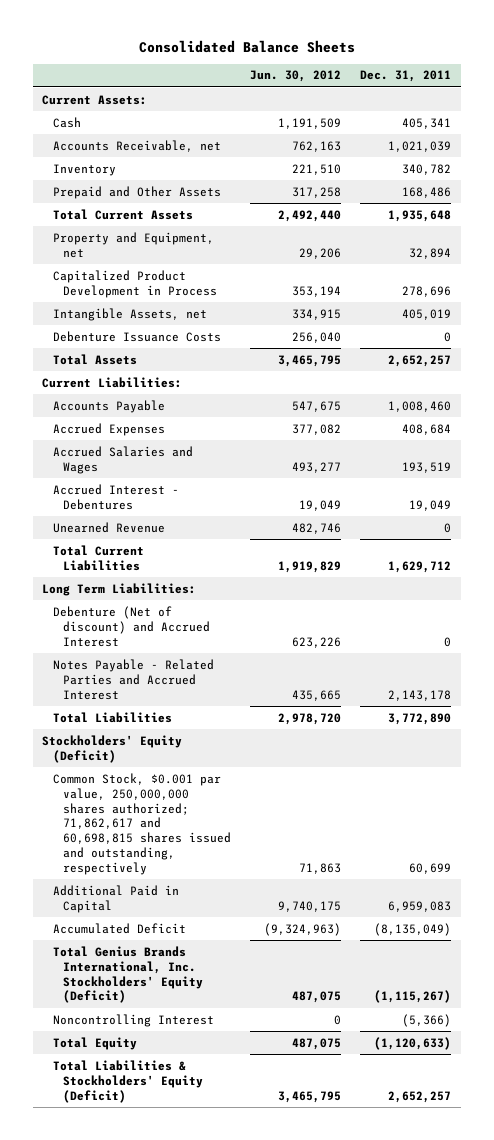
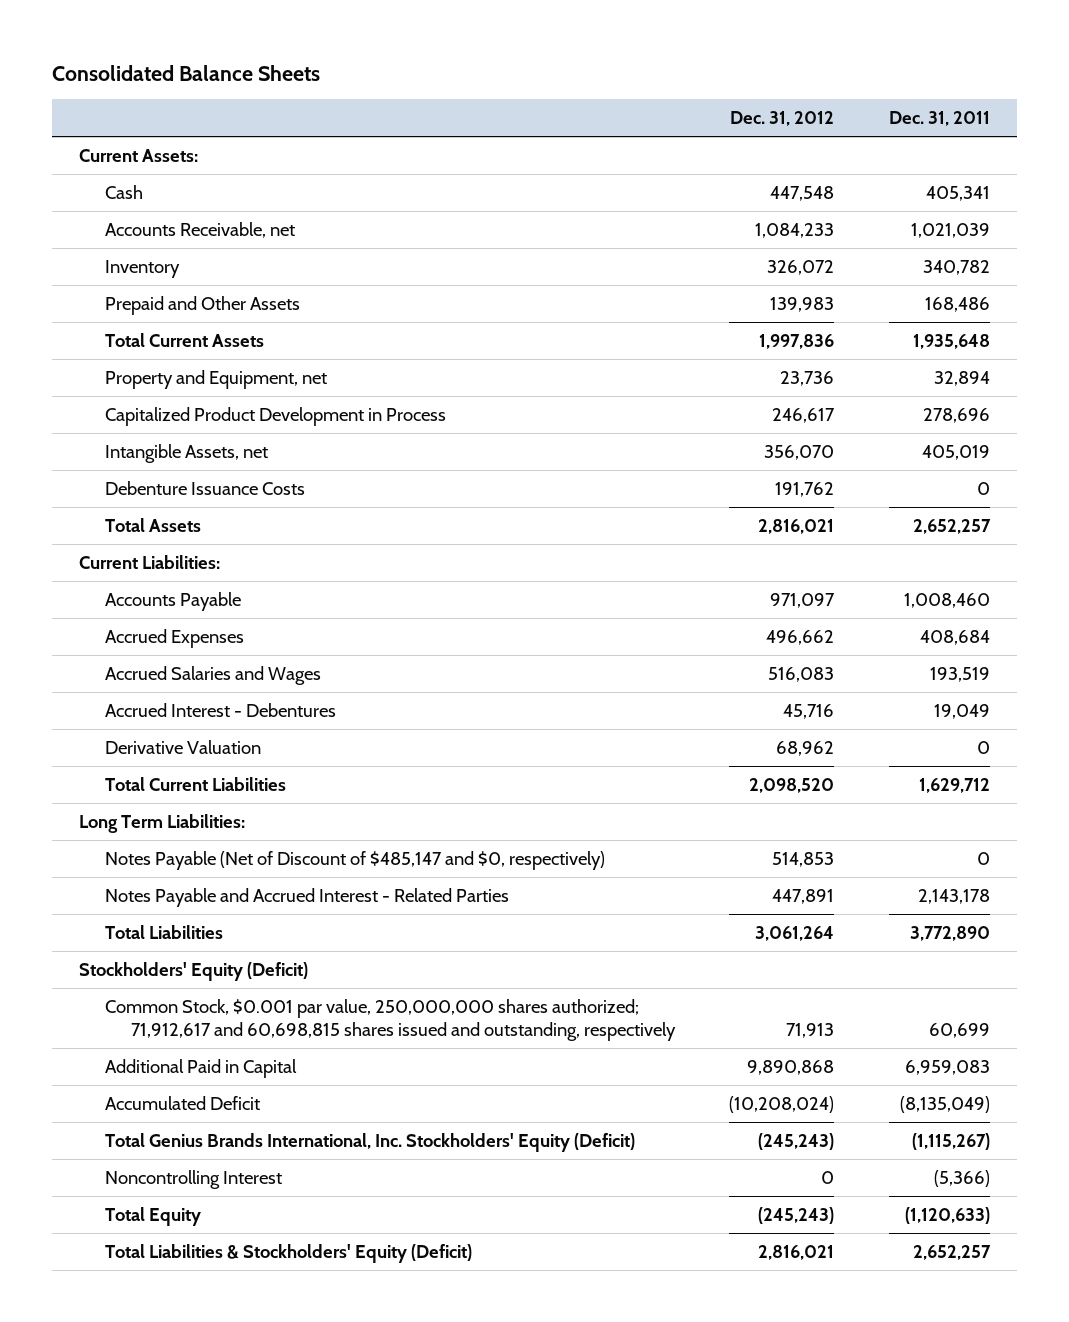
[250,70,342,83] Jun. 30, 2012 -> none
none -> [730,111,835,127] Dec. 31, 2012
[52,521,165,533] Unearned Revenue -> none
none -> [104,740,261,755] Derivative Valuation
[52,605,211,647] Debenture (Net of discount) and Accrued Interest -> [104,851,605,871] Notes Payable (Net of Discount of $485,147 and $0, respectively)
[52,658,214,700] Notes Payable - Related Parties and Accrued Interest -> [104,888,509,908] Notes Payable and Accrued Interest - Related Parties
[52,772,232,875] Common Stock, $0.001 par value, 250,000,000 shares authorized; 71,862,617 and 60,698,815 shares issued and outstanding, respectively -> [104,999,676,1042] Common Stock, $0.001 par value, 250,000,000 shares authorized; 71,912,617 and 60,698,815 shares issued and outstanding, respectively

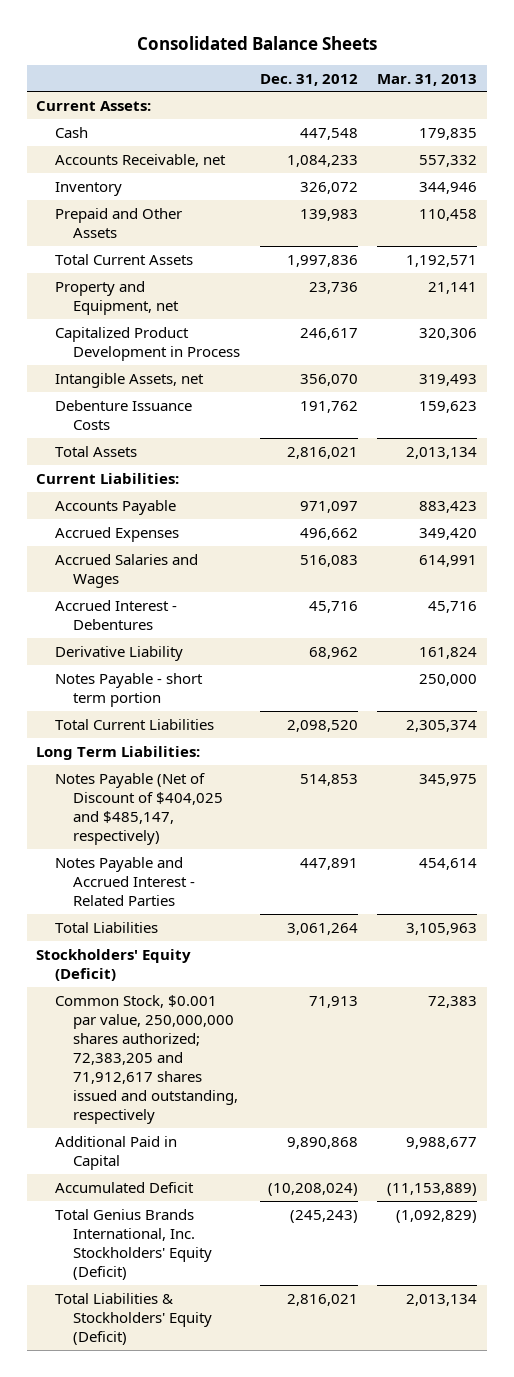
[888,111,990,127] Dec. 31, 2011 -> none
none -> [377,73,478,86] Mar. 31, 2013
[104,740,261,755] Derivative Valuation -> [54,645,183,661] Derivative Liability
none -> [54,672,203,707] Notes Payable - short term portion
[104,851,605,871] Notes Payable (Net of Discount of $485,147 and $0, respectively) -> [54,772,224,845] Notes Payable (Net of Discount of $404,025 and $485,147, respectively)
[104,999,676,1042] Common Stock, $0.001 par value, 250,000,000 shares authorized; 71,912,617 and 60,698,815 shares issued and outstanding, respectively -> [54,994,239,1124] Common Stock, $0.001 par value, 250,000,000 shares authorized; 72,383,205 and 71,912,617 shares issued and outstanding, respectively
[104,1170,282,1190] Noncontrolling Interest -> none
[104,1207,201,1227] Total Equity -> none

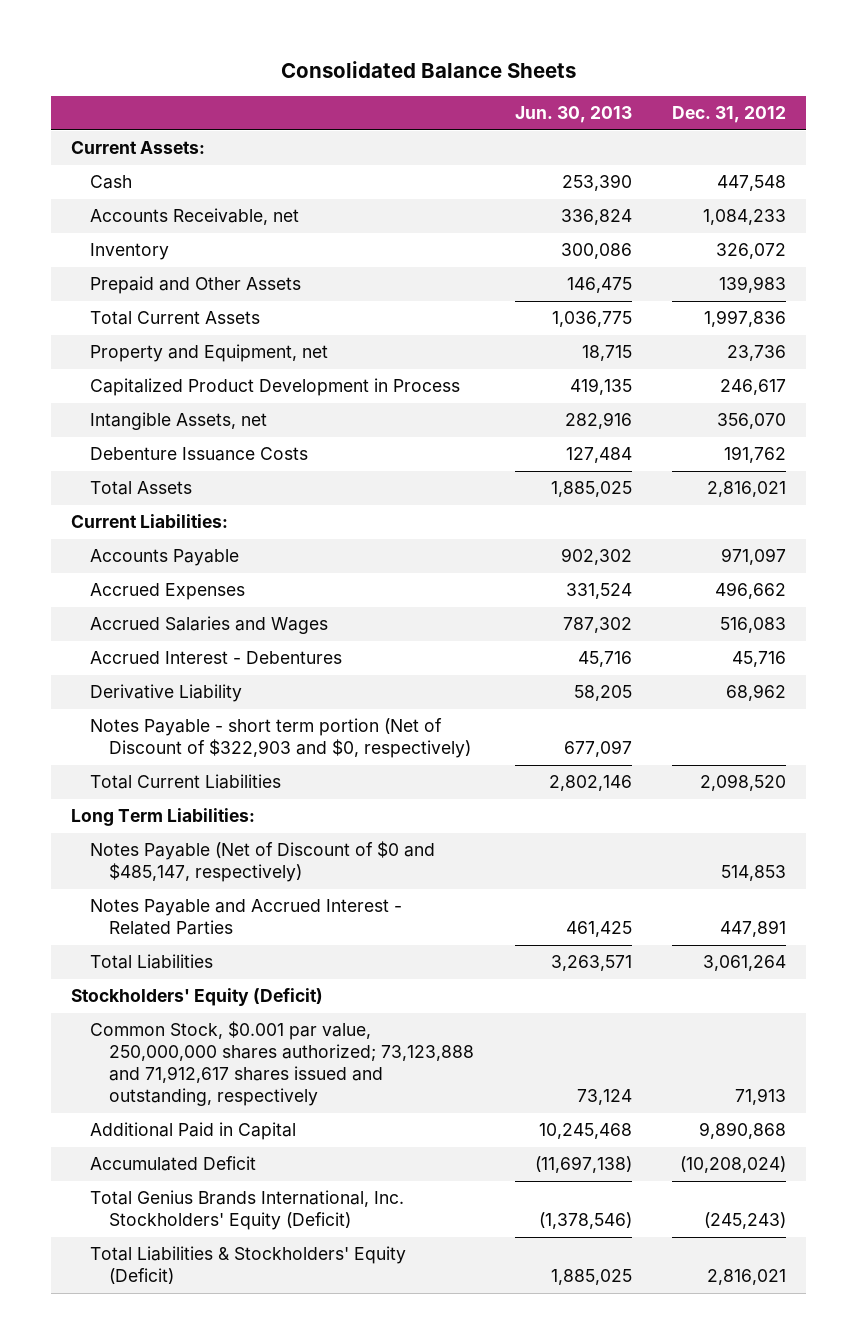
[377,73,478,86] Mar. 31, 2013 -> none
none -> [514,106,632,124] Jun. 30, 2013
[54,672,203,707] Notes Payable - short term portion -> [90,718,472,759] Notes Payable - short term portion (Net of Discount of $322,903 and $0, respectively)
[54,772,224,845] Notes Payable (Net of Discount of $404,025 and $485,147, respectively) -> [90,841,436,883] Notes Payable (Net of Discount of $0 and $485,147, respectively)
[54,994,239,1124] Common Stock, $0.001 par value, 250,000,000 shares authorized; 72,383,205 and 71,912,617 shares issued and outstanding, respectively -> [90,1021,475,1107] Common Stock, $0.001 par value, 250,000,000 shares authorized; 73,123,888 and 71,912,617 shares issued and outstanding, respectively

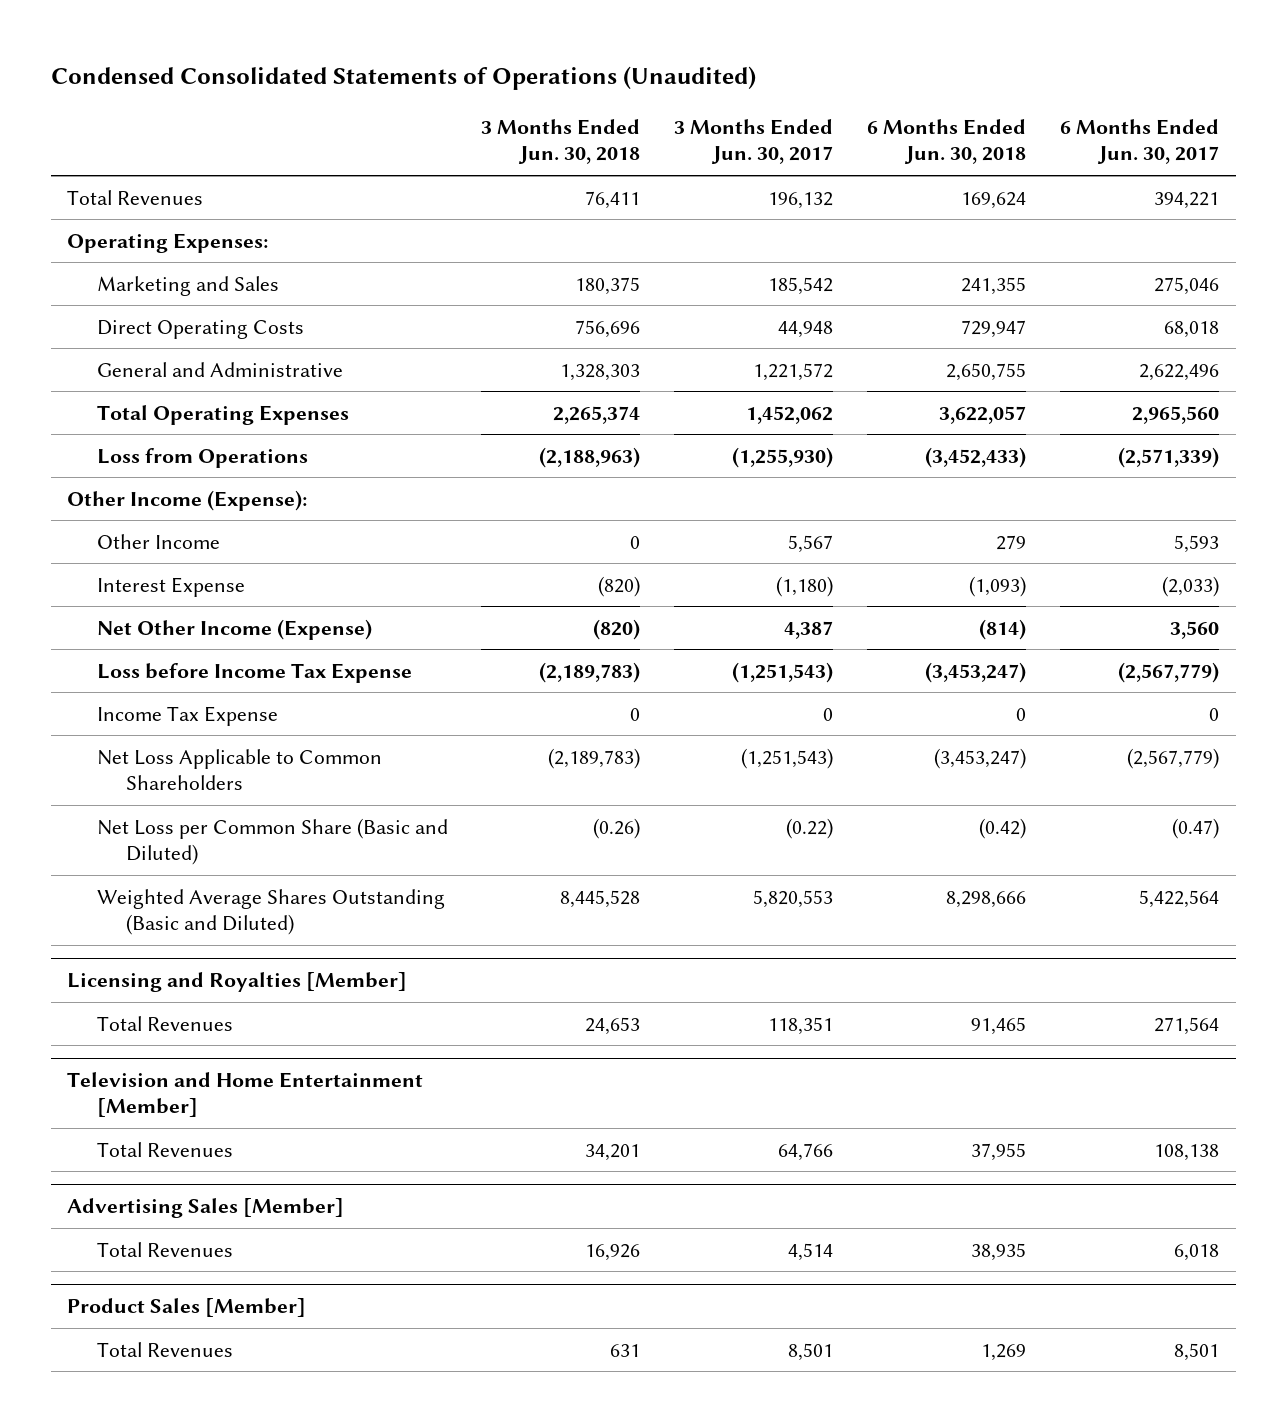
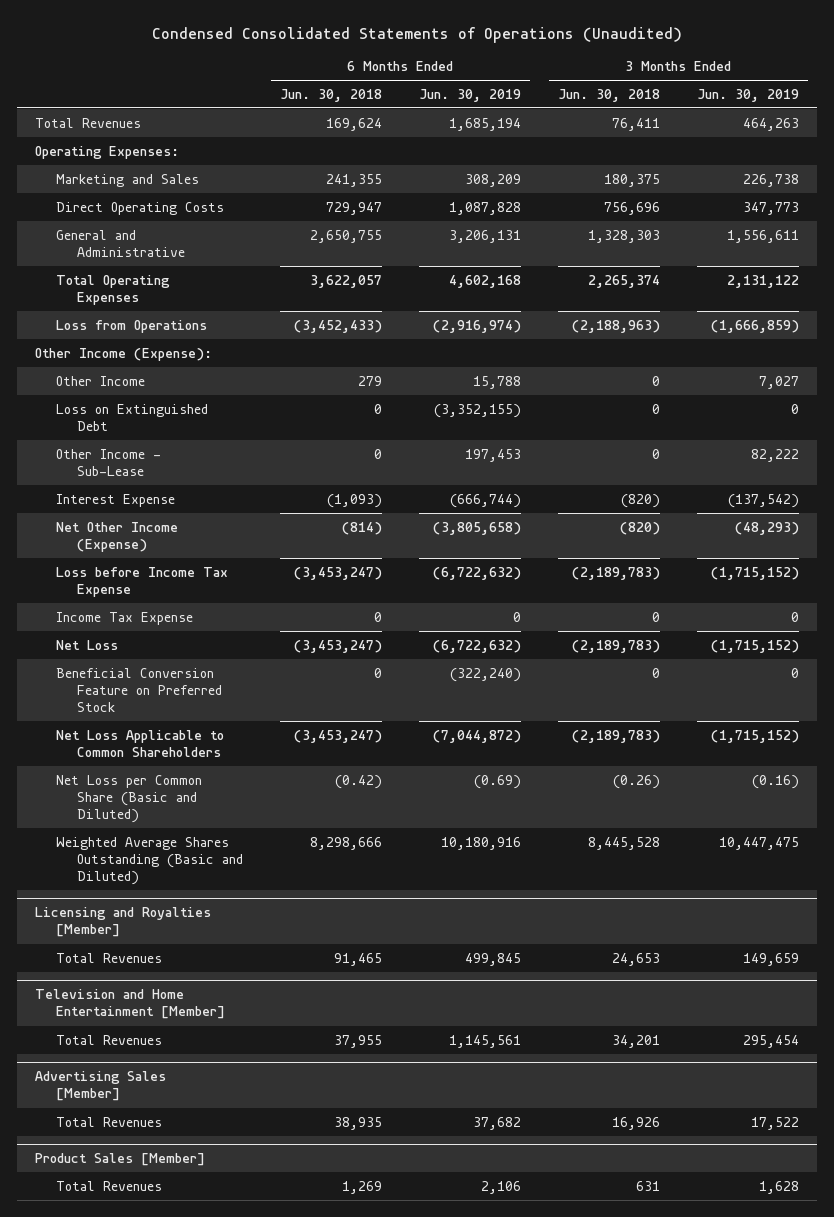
[674,119,834,165] 3 Months Ended Jun. 30, 2017 -> none
[1059,119,1219,165] 6 Months Ended Jun. 30, 2017 -> none
none -> [418,88,521,102] Jun. 30, 2019
none -> [696,88,799,102] Jun. 30, 2019
none -> [56,403,209,431] Loss on Extinguished Debt
none -> [56,448,162,476] Other Income - Sub-Lease
none -> [56,639,119,650] Net Loss
none -> [56,667,223,713] Beneficial Conversion Feature on Preferred Stock

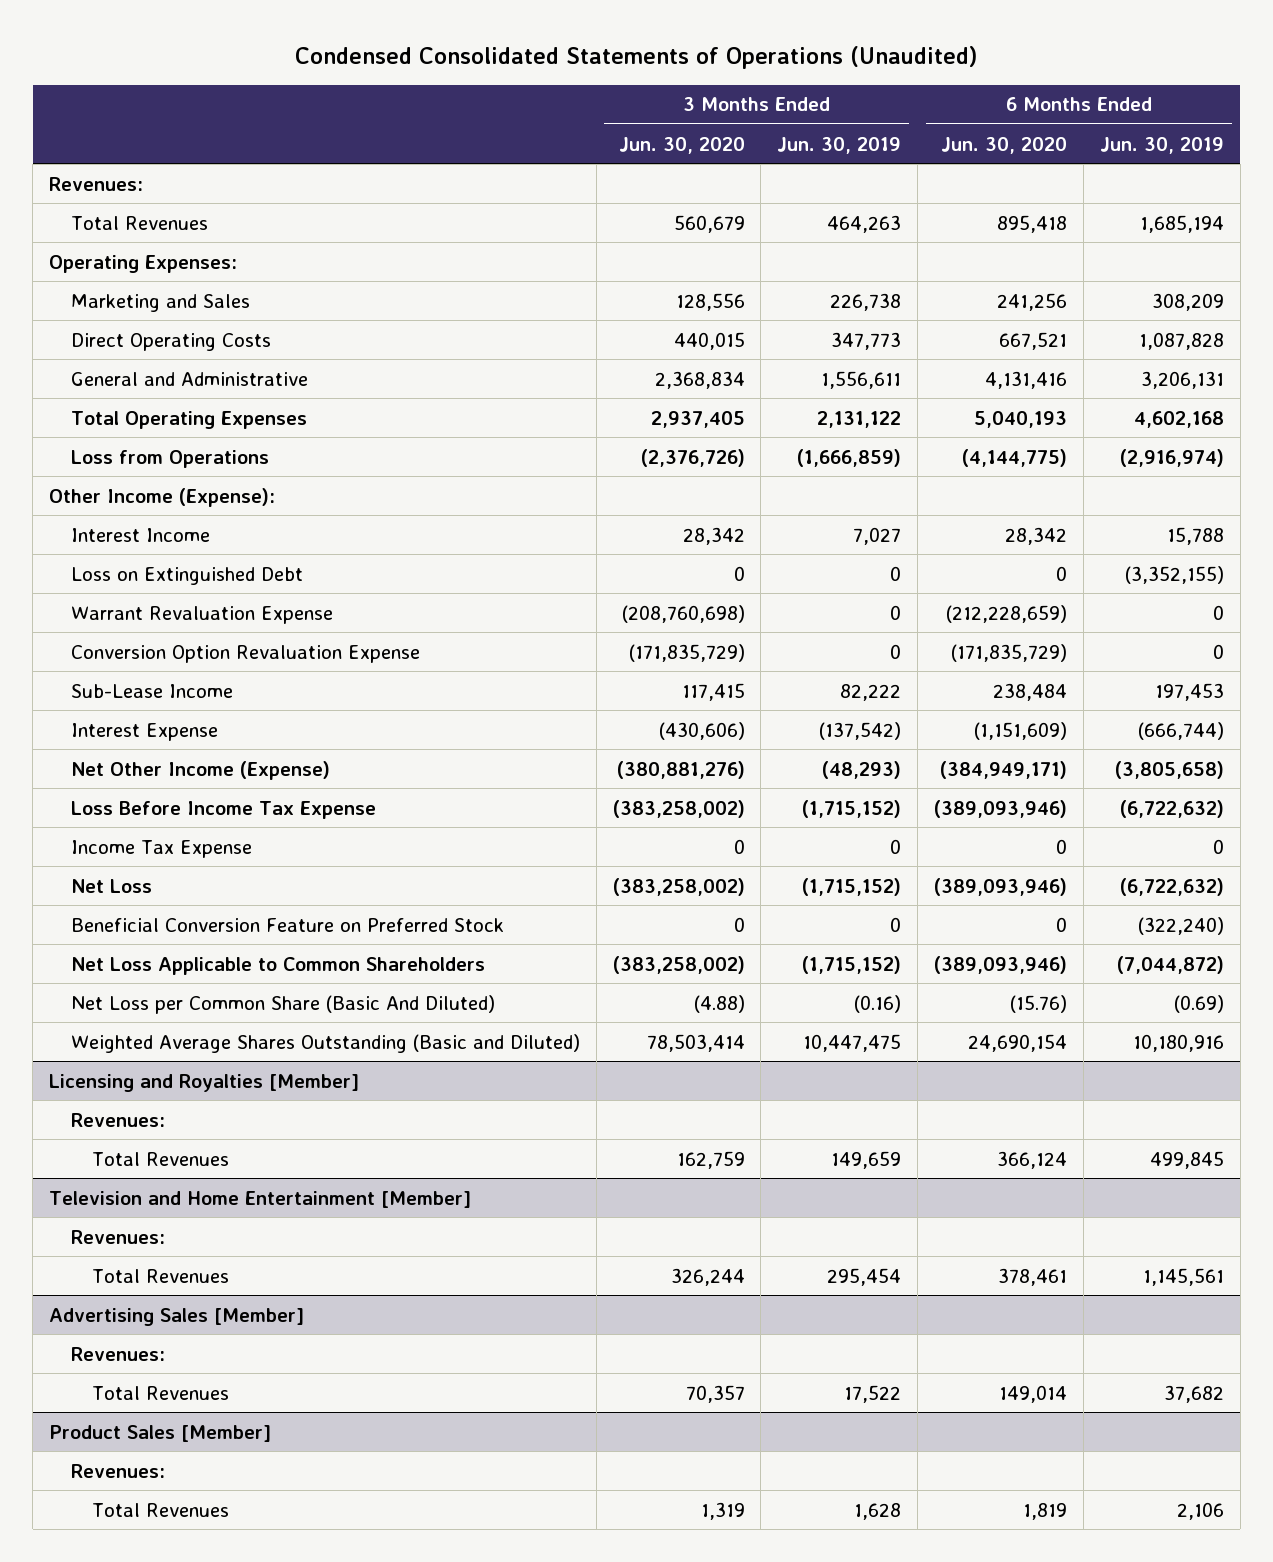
[280,88,383,102] Jun. 30, 2018 -> none
[557,88,660,102] Jun. 30, 2018 -> none
none -> [618,136,745,154] Jun. 30, 2020
none -> [941,136,1068,154] Jun. 30, 2020
none -> [49,176,144,191] Revenues:
[56,375,146,386] Other Income -> [70,527,210,542] Interest Income
none -> [70,605,333,624] Warrant Revaluation Expense
none -> [70,644,420,663] Conversion Option Revaluation Expense
[56,448,162,476] Other Income - Sub-Lease -> [70,683,233,698] Sub-Lease Income
[56,566,229,597] Loss before Income Tax Expense -> [70,800,376,819] Loss Before Income Tax Expense
[56,774,203,824] Net Loss per Common Share (Basic and Diluted) -> [70,994,495,1014] Net Loss per Common Share (Basic And Diluted)
none -> [70,1112,165,1127] Revenues:
none -> [70,1229,165,1244] Revenues:
none -> [70,1346,165,1361] Revenues:
none -> [70,1463,165,1478] Revenues:

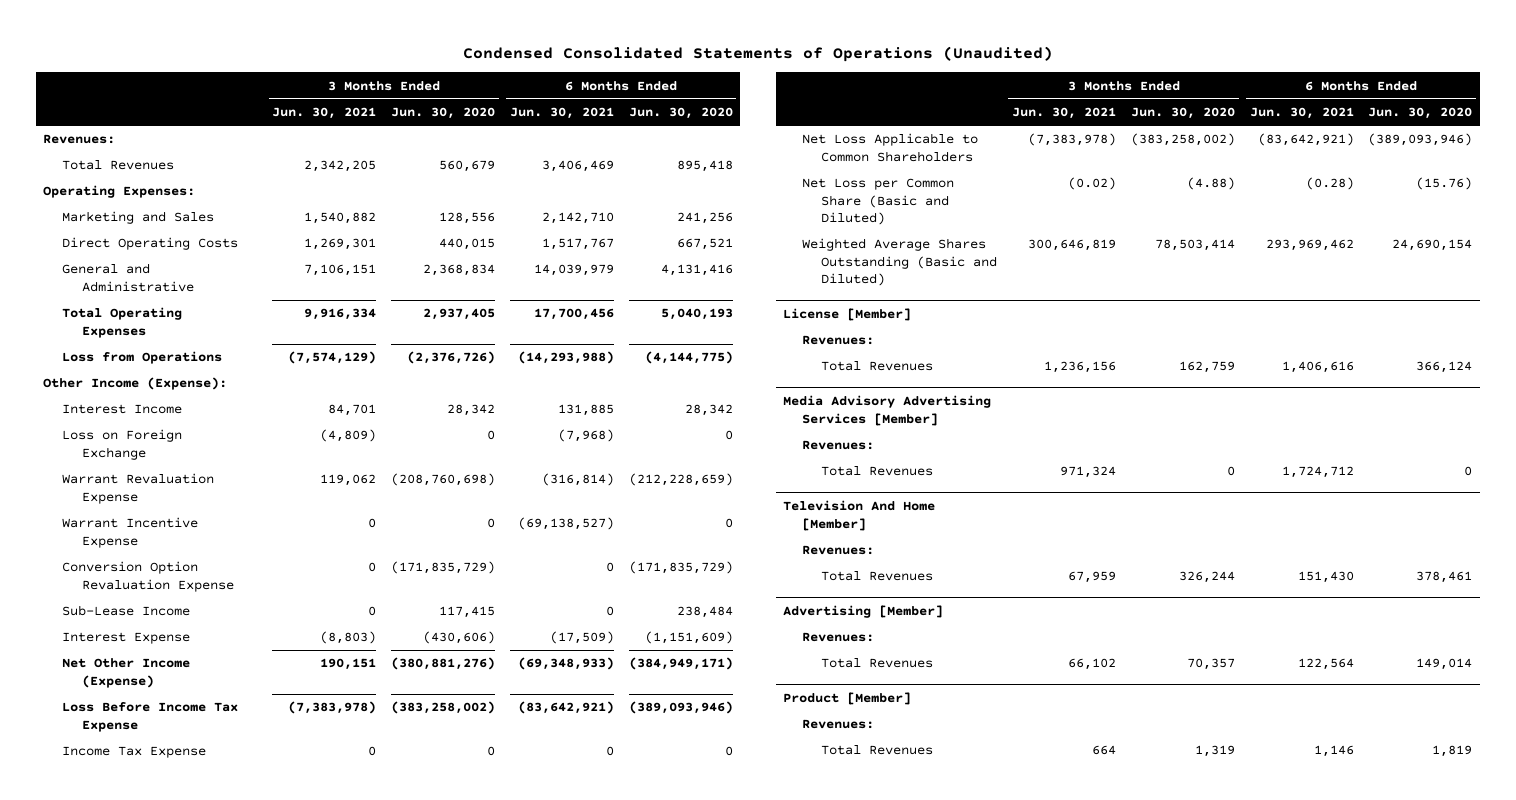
[777,136,902,154] Jun. 30, 2019 -> none
[1099,136,1224,154] Jun. 30, 2019 -> none
none -> [272,107,377,120] Jun. 30, 2021
none -> [509,107,614,120] Jun. 30, 2021
[70,566,303,585] Loss on Extinguished Debt -> none
none -> [62,429,183,460] Loss on Foreign Exchange
none -> [62,517,199,548] Warrant Incentive Expense
[70,878,152,893] Net Loss -> none
[70,917,504,932] Beneficial Conversion Feature on Preferred Stock -> none
[70,994,495,1014] Net Loss per Common Share (Basic And Diluted) -> [802,178,955,226] Net Loss per Common Share (Basic and Diluted)
[49,1073,360,1092] Licensing and Royalties [Member] -> [782,308,911,322] License [Member]
[49,1190,472,1208] Television and Home Entertainment [Member] -> none
none -> [782,395,991,426] Media Advisory Advertising Services [Member]
none -> [821,466,934,477] Total Revenues
none -> [782,500,935,531] Television And Home [Member]
none -> [802,545,875,556] Revenues:
[49,1307,305,1326] Advertising Sales [Member] -> [782,605,943,619] Advertising [Member]
[49,1424,272,1442] Product Sales [Member] -> [782,692,911,706] Product [Member]

